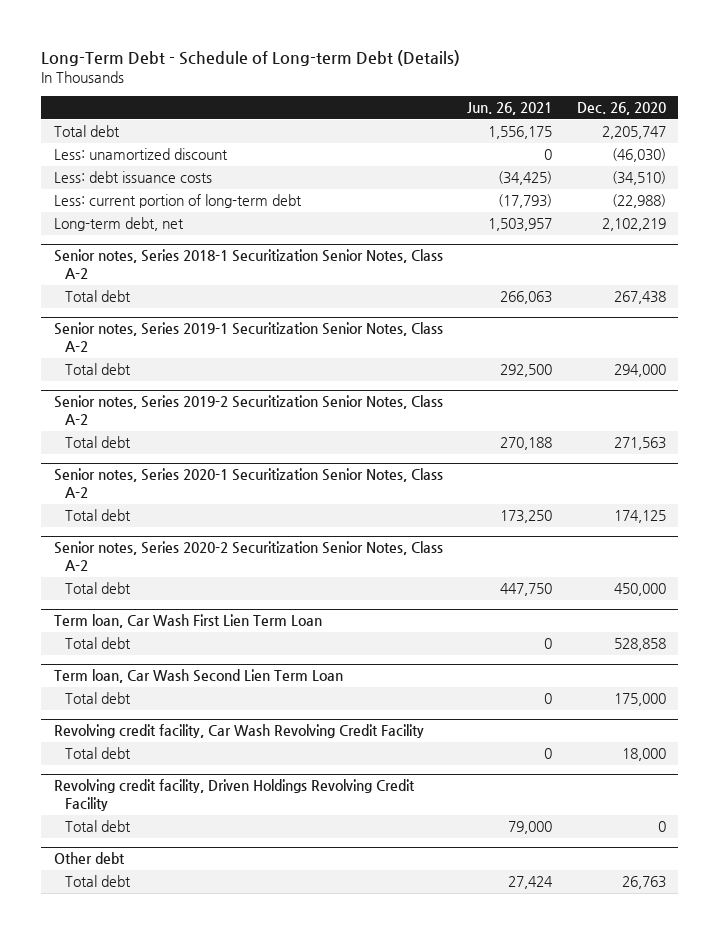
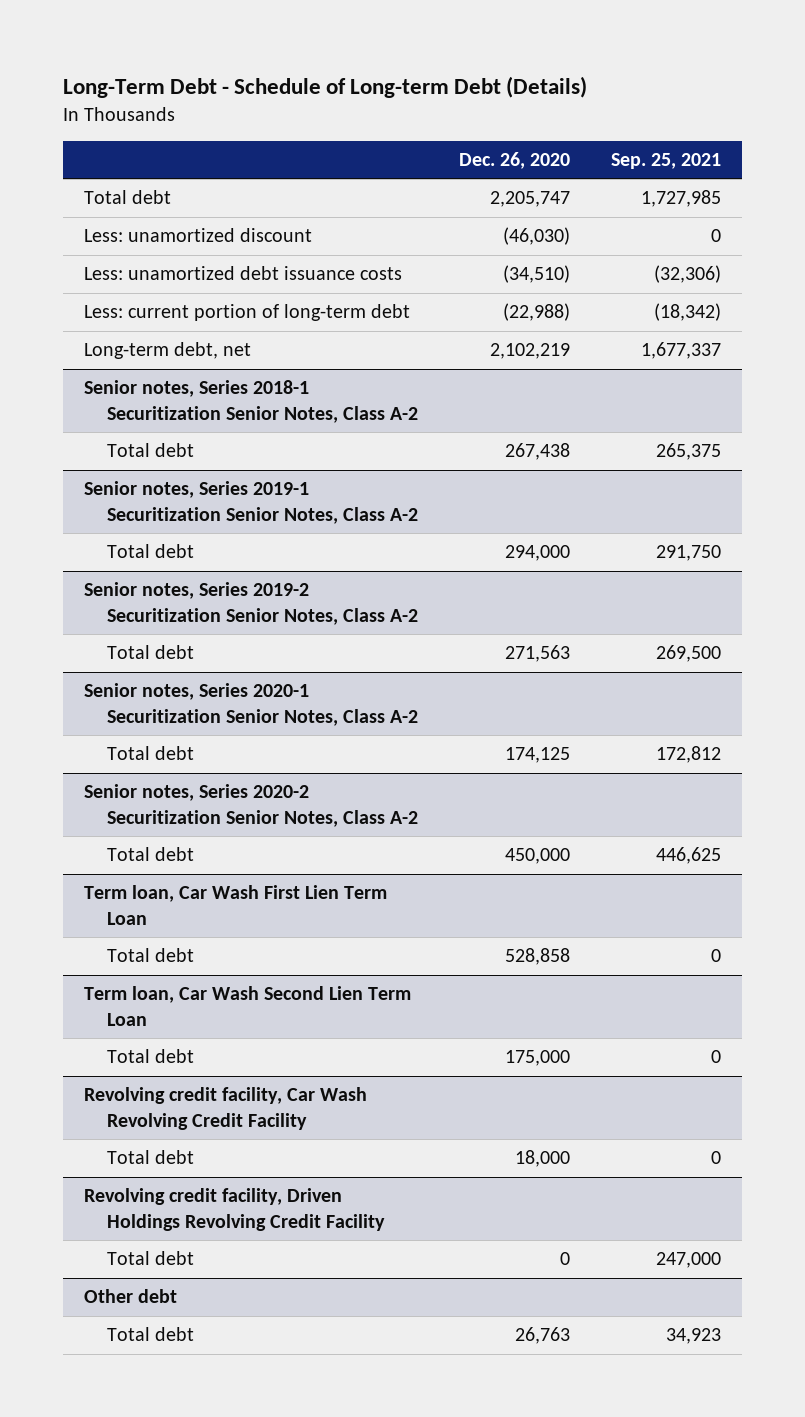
[467,102,553,116] Jun. 26, 2021 -> none
none -> [611,152,722,169] Sep. 25, 2021
[53,171,212,184] Less: debt issuance costs -> [83,266,402,281] Less: unamortized debt issuance costs

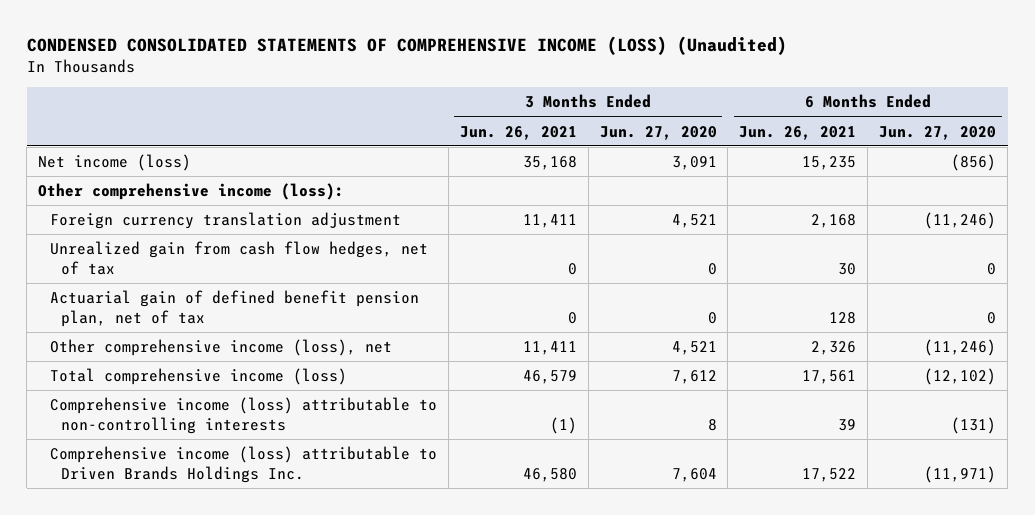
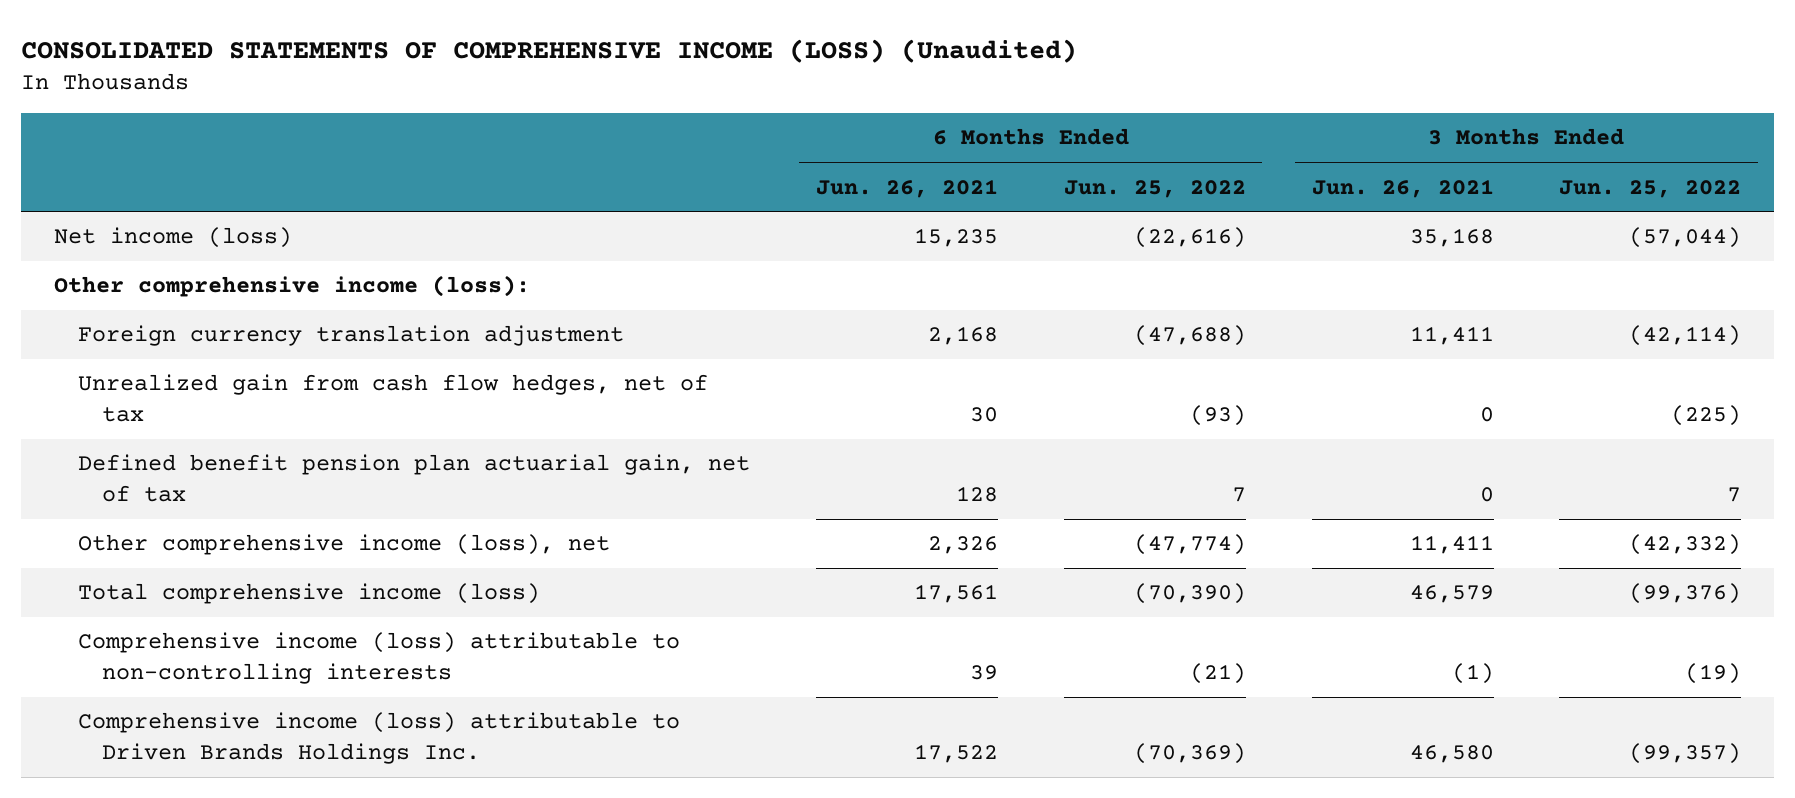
[26,35,787,55] CONDENSED CONSOLIDATED STATEMENTS OF COMPREHENSIVE INCOME (LOSS) (Unaudited) -> [21,38,1078,63] CONSOLIDATED STATEMENTS OF COMPREHENSIVE INCOME (LOSS) (Unaudited)
[599,125,717,140] Jun. 27, 2020 -> none
[879,125,997,140] Jun. 27, 2020 -> none
none -> [1063,179,1246,198] Jun. 25, 2022
none -> [1559,179,1742,198] Jun. 25, 2022
[49,290,419,327] Actuarial gain of defined benefit pension plan, net of tax -> [78,454,751,502] Defined benefit pension plan actuarial gain, net of tax

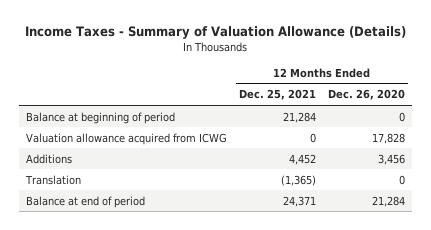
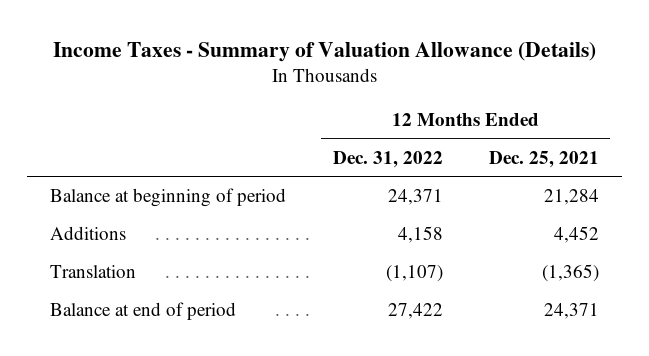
[328,89,406,101] Dec. 26, 2020 -> none
none -> [332,150,443,168] Dec. 31, 2022
[25,132,227,145] Valuation allowance acquired from ICWG -> none

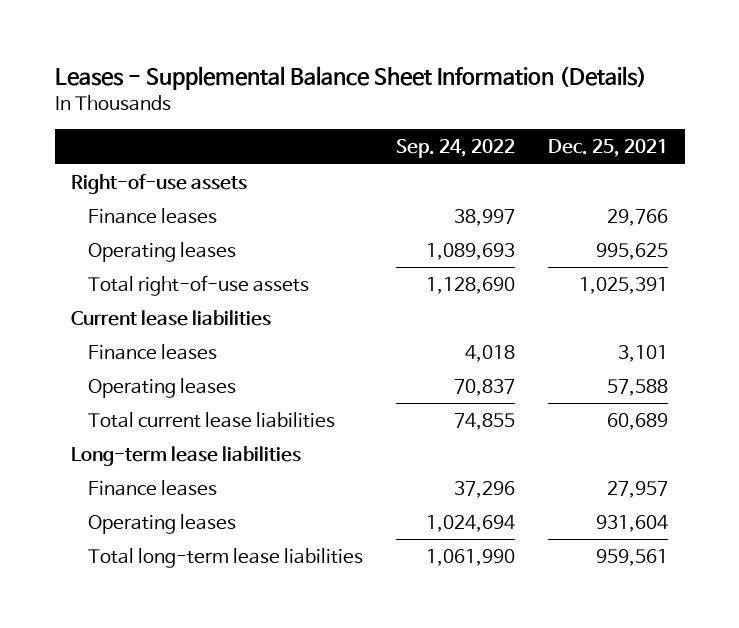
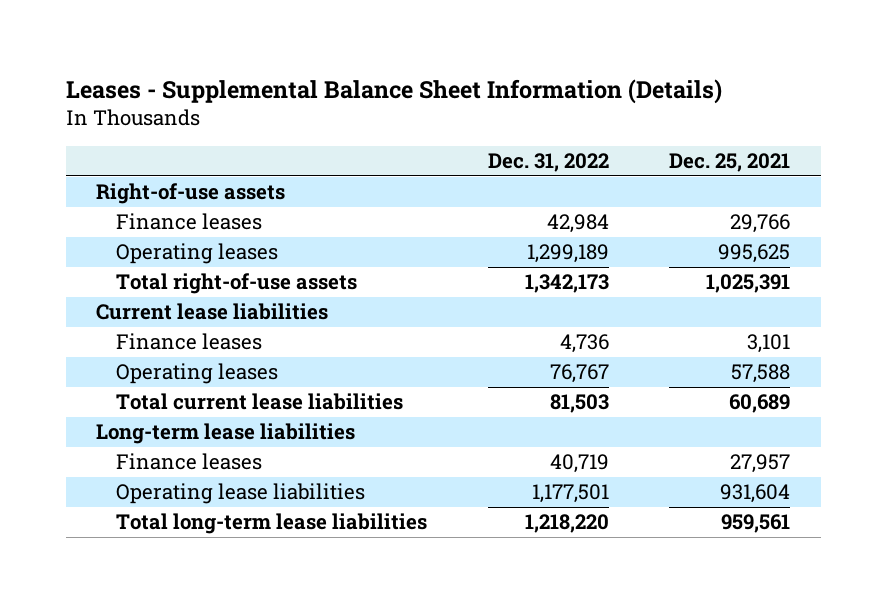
[396,139,516,159] Sep. 24, 2022 -> none
none -> [487,153,609,173] Dec. 31, 2022
[87,513,236,534] Operating leases -> [115,483,365,505] Operating lease liabilities

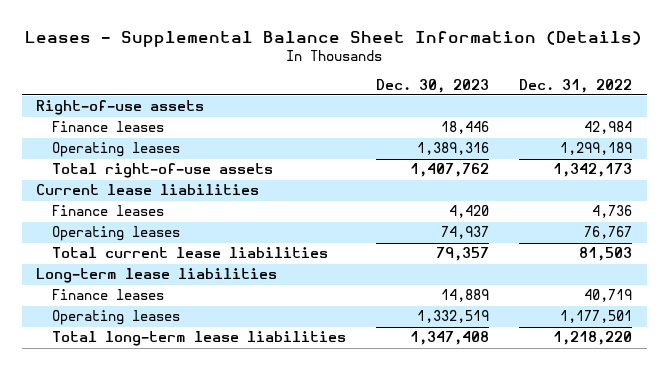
[669,153,791,173] Dec. 25, 2021 -> none
none -> [376,78,490,93] Dec. 30, 2023
[115,483,365,505] Operating lease liabilities -> [52,310,181,326] Operating leases

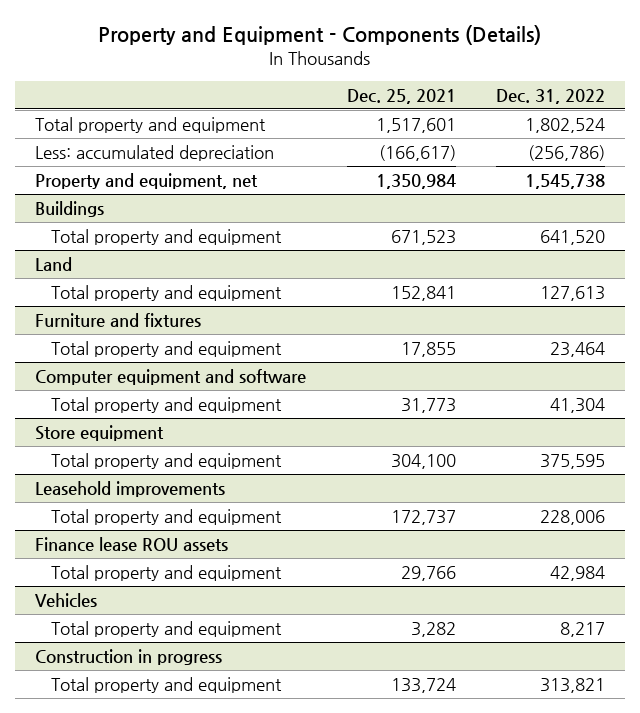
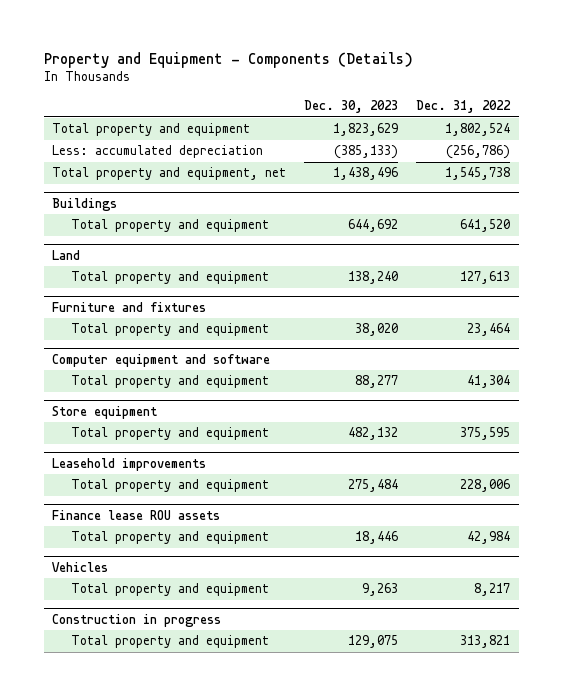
[346,88,456,104] Dec. 25, 2021 -> none
none -> [304,100,399,114] Dec. 30, 2023
[35,173,259,190] Property and equipment, net -> [52,167,287,181] Total property and equipment, net

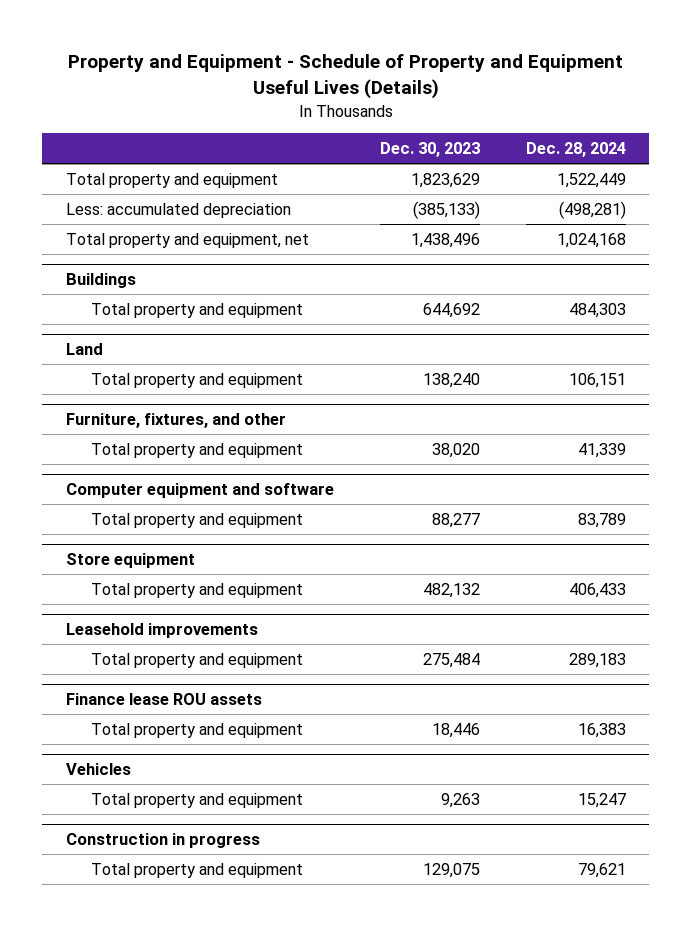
[43,51,413,68] Property and Equipment - Components (Details) -> [67,54,623,100] Property and Equipment - Schedule of Property and Equipment Useful Lives (Details)
[415,100,511,114] Dec. 31, 2022 -> none
none -> [525,142,626,158] Dec. 28, 2024
[52,301,207,312] Furniture and fixtures -> [65,413,286,429] Furniture, fixtures, and other

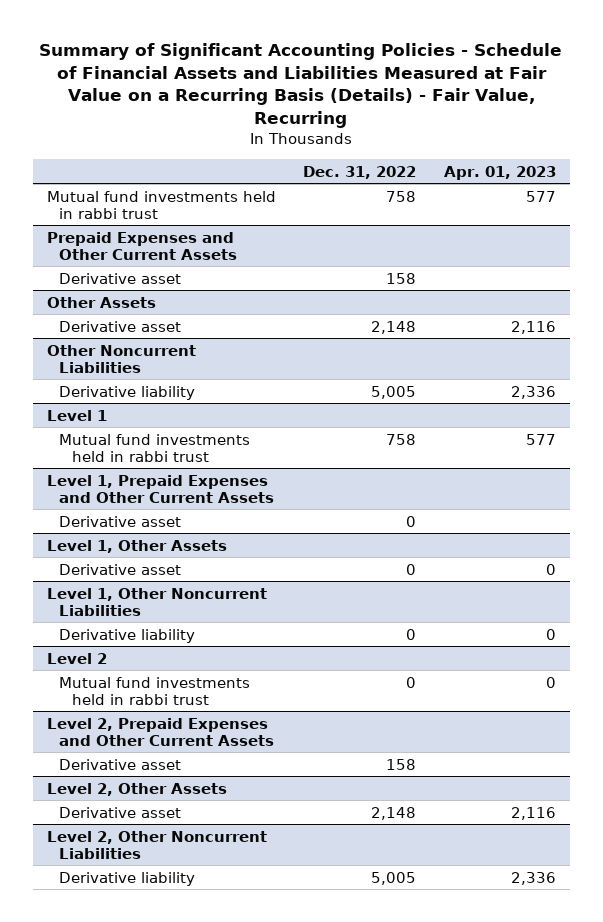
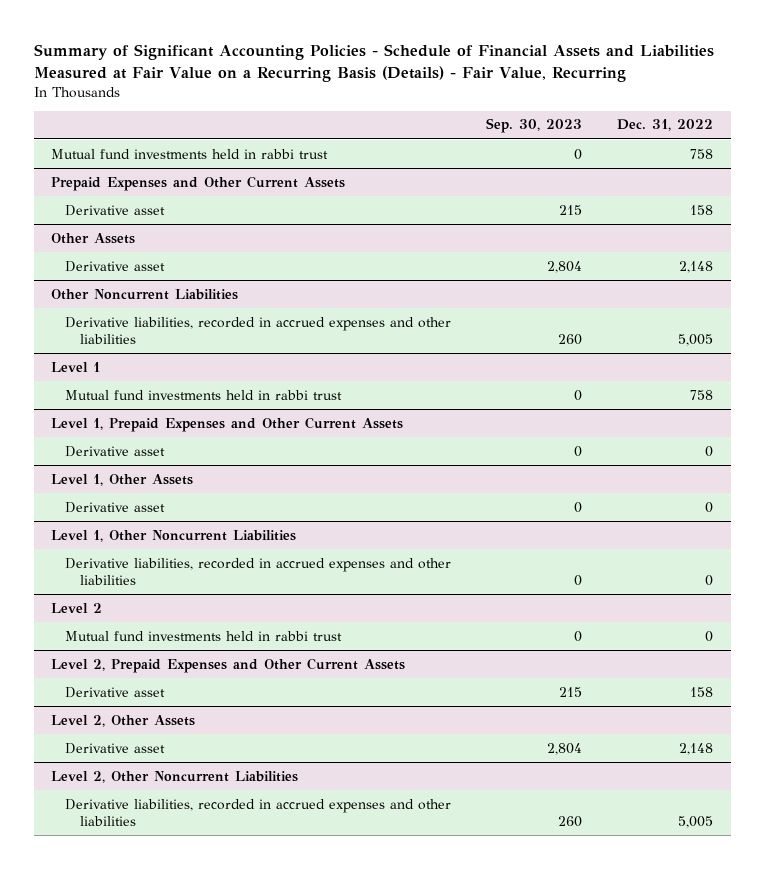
[444,165,557,180] Apr. 01, 2023 -> none
none -> [486,118,583,134] Sep. 30, 2023
[59,385,196,400] Derivative liability -> [65,316,452,345] Derivative liabilities, recorded in accrued expenses and other liabilities
[59,628,196,643] Derivative liability -> [65,557,452,586] Derivative liabilities, recorded in accrued expenses and other liabilities
[59,871,196,886] Derivative liability -> [65,798,452,827] Derivative liabilities, recorded in accrued expenses and other liabilities

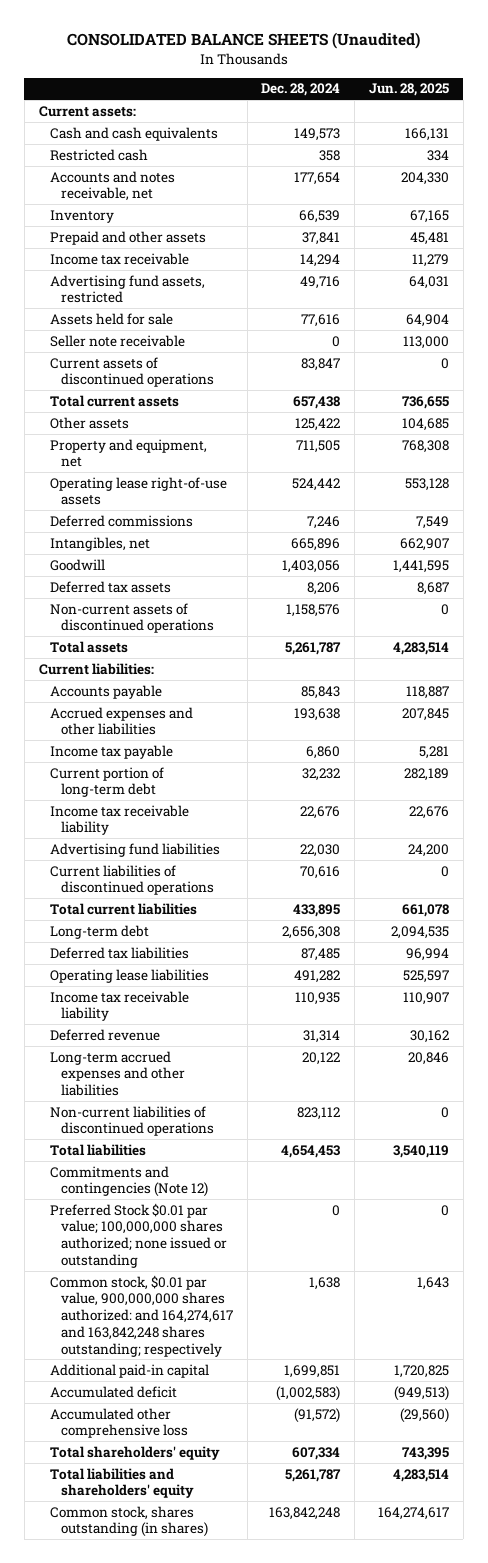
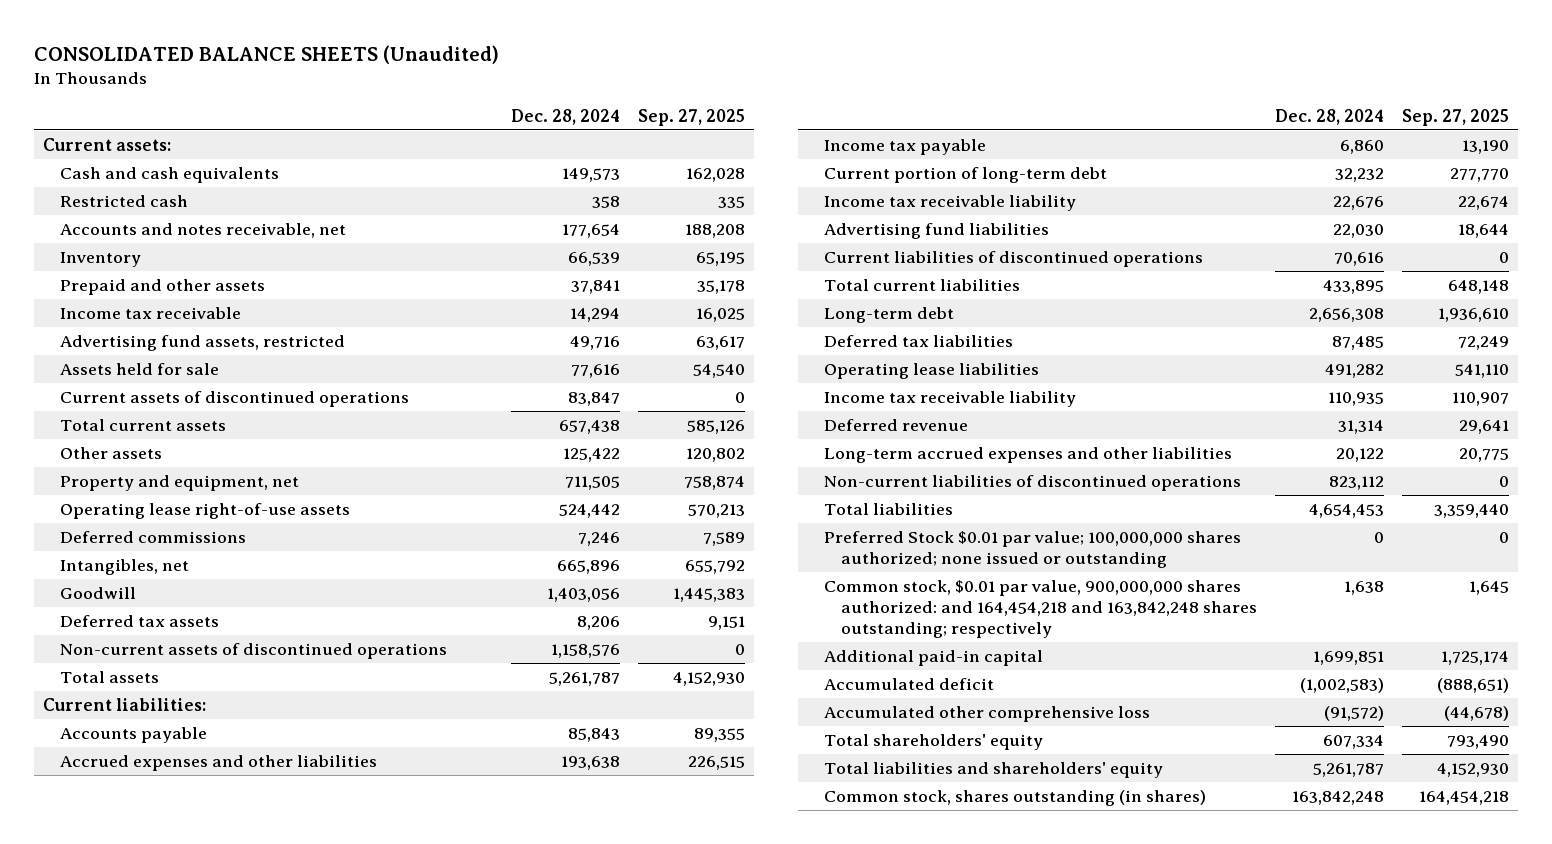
[369,83,450,97] Jun. 28, 2025 -> none
none -> [638,108,746,126] Sep. 27, 2025
[49,334,185,347] Seller note receivable -> none
[49,1165,208,1198] Commitments and contingencies (Note 12) -> none
[49,1274,233,1357] Common stock, $0.01 par value, 900,000,000 shares authorized: and 164,274,617 and 163,842,248 shares outstanding; respectively -> [823,580,1258,639] Common stock, $0.01 par value, 900,000,000 shares authorized: and 164,454,218 and 163,842,248 shares outstanding; respectively

